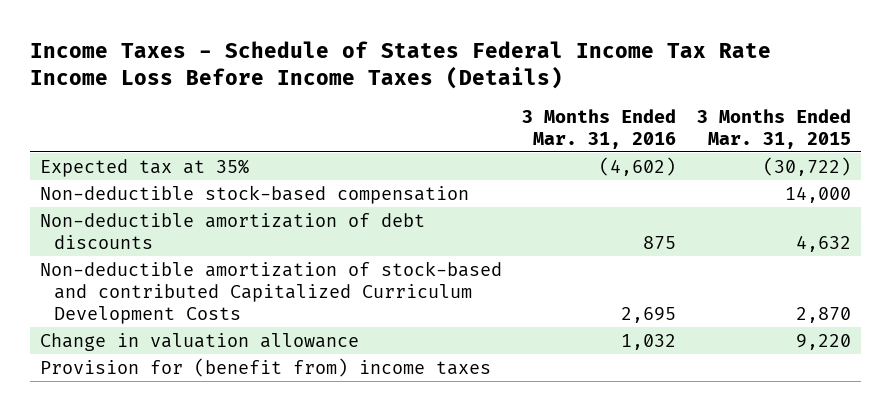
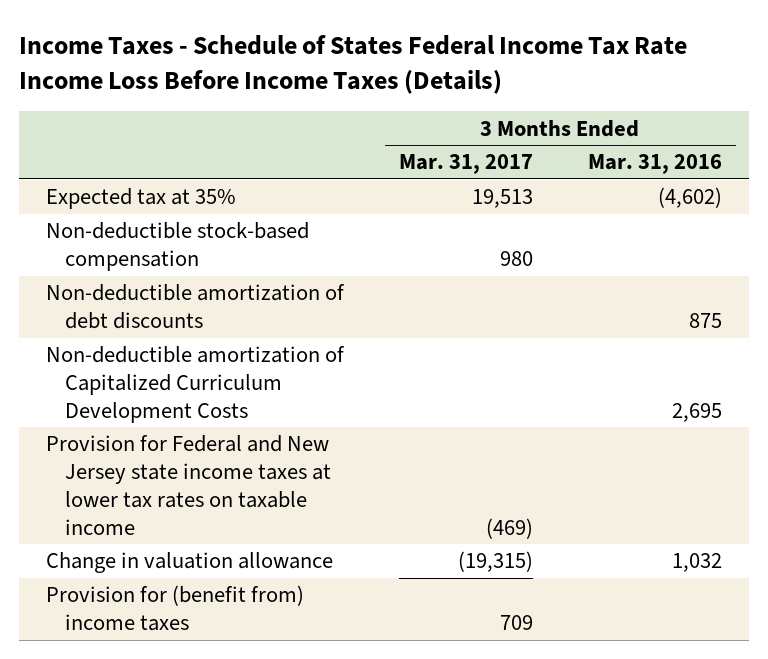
[696,108,851,149] 3 Months Ended Mar. 31, 2015 -> none
none -> [399,154,534,175] Mar. 31, 2017
[39,260,502,324] Non-deductible amortization of stock-based and contributed Capitalized Curriculum Development Costs -> [46,346,346,423] Non-deductible amortization of Capitalized Curriculum Development Costs
none -> [46,435,332,535] Provision for Federal and New Jersey state income taxes at lower tax rates on taxable income

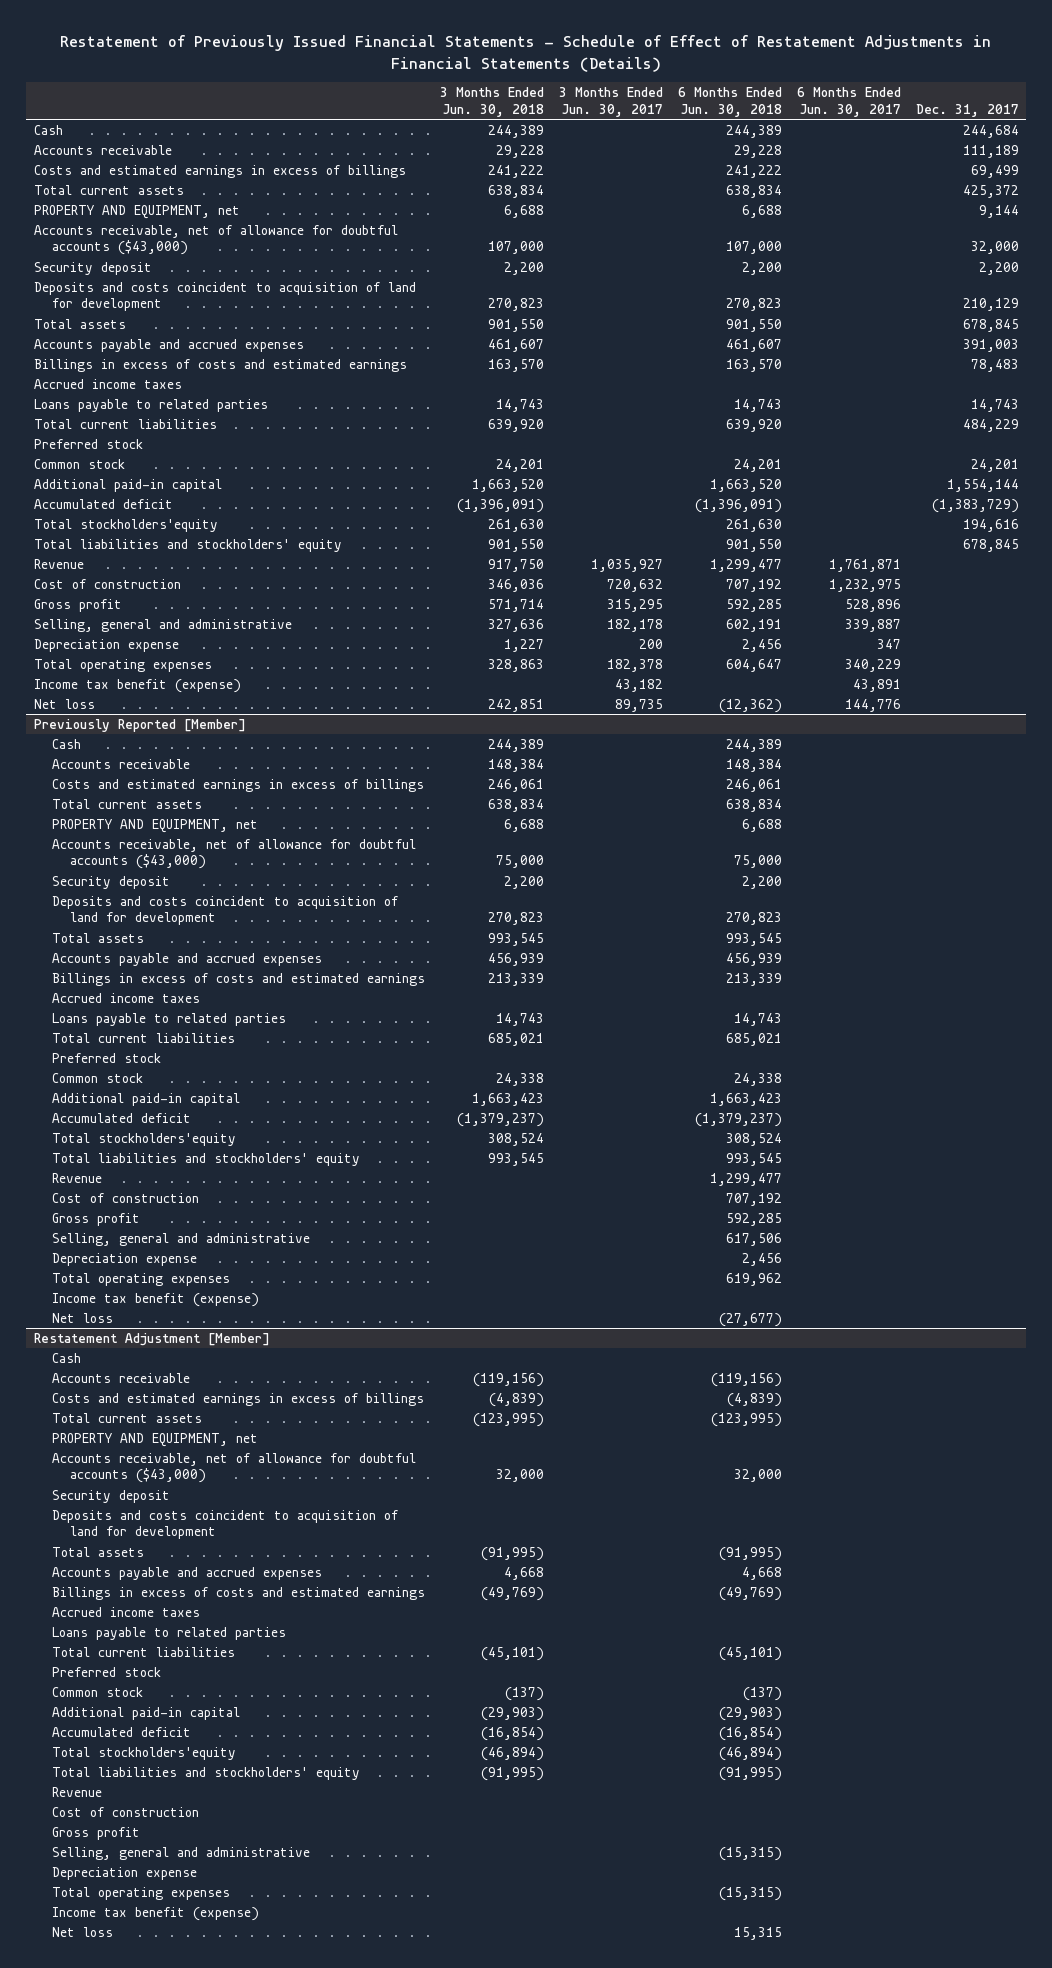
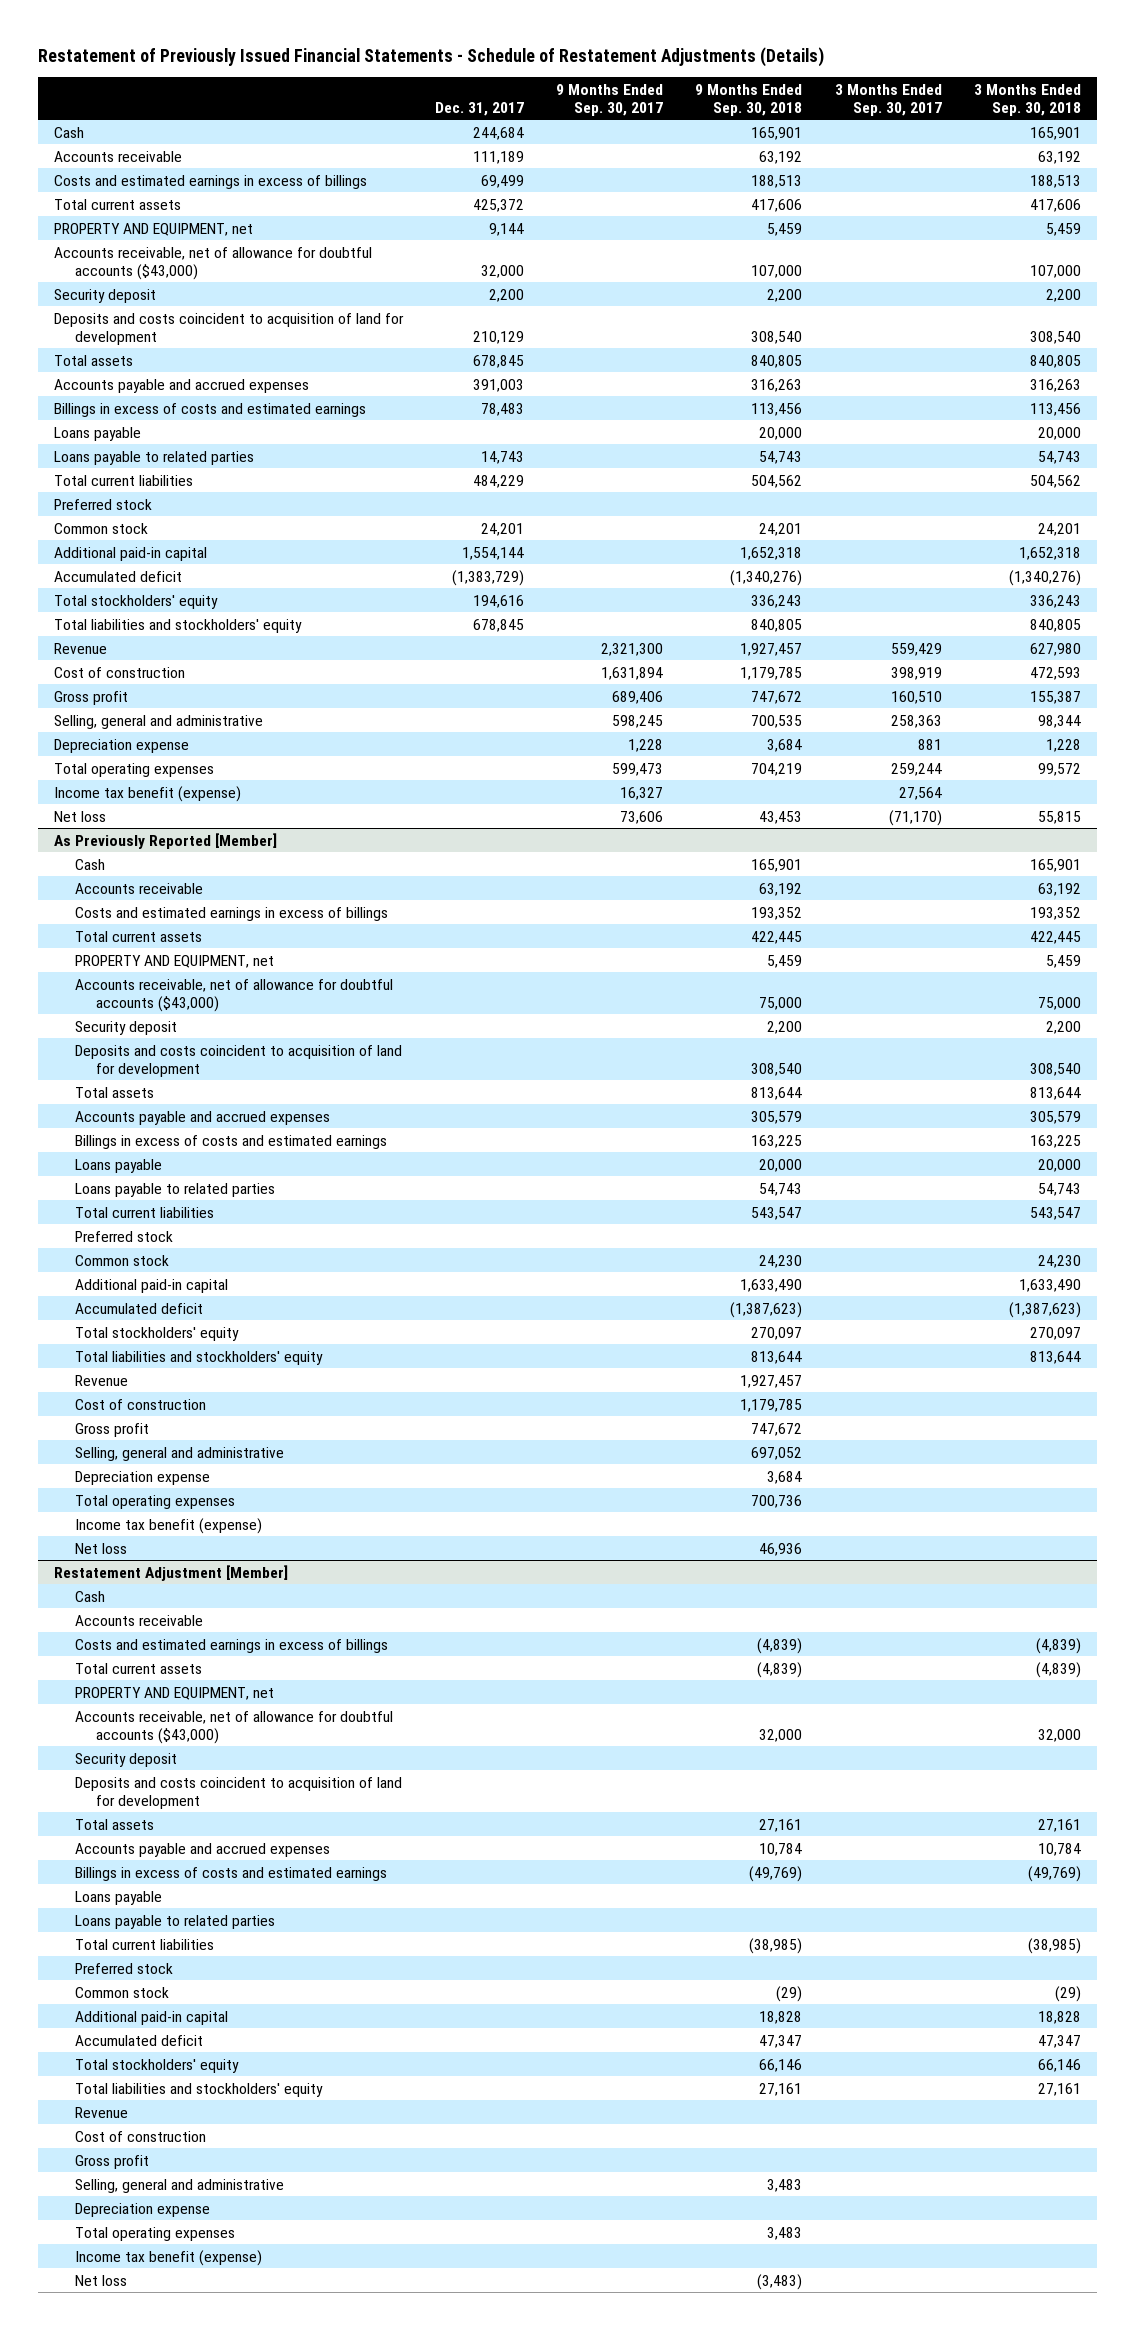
[60,35,992,72] Restatement of Previously Issued Financial Statements - Schedule of Effect of Restatement Adjustments in Financial Statements (Details) -> [37,46,824,67] Restatement of Previously Issued Financial Statements - Schedule of Restatement Adjustments (Details)
[439,87,544,117] 3 Months Ended Jun. 30, 2018 -> none
[558,87,663,117] 3 Months Ended Jun. 30, 2017 -> none
[677,87,782,117] 6 Months Ended Jun. 30, 2018 -> none
[796,87,901,117] 6 Months Ended Jun. 30, 2017 -> none
none -> [556,83,664,116] 9 Months Ended Sep. 30, 2017
none -> [695,83,803,116] 9 Months Ended Sep. 30, 2018
none -> [834,83,942,116] 3 Months Ended Sep. 30, 2017
none -> [973,83,1081,116] 3 Months Ended Sep. 30, 2018
[33,378,182,389] Accrued income taxes -> none
none -> [54,426,142,441] Loans payable
[33,518,218,532] Total stockholders'equity -> [54,594,219,609] Total stockholders' equity
[33,718,246,732] Previously Reported [Member] -> [54,832,278,849] As Previously Reported [Member]
[51,992,200,1003] Accrued income taxes -> none
none -> [74,1158,162,1173] Loans payable
[51,1132,236,1146] Total stockholders'equity -> [74,1326,239,1341] Total stockholders' equity
[51,1606,200,1617] Accrued income taxes -> none
none -> [74,1890,162,1905] Loans payable
[51,1746,236,1760] Total stockholders'equity -> [74,2058,239,2073] Total stockholders' equity

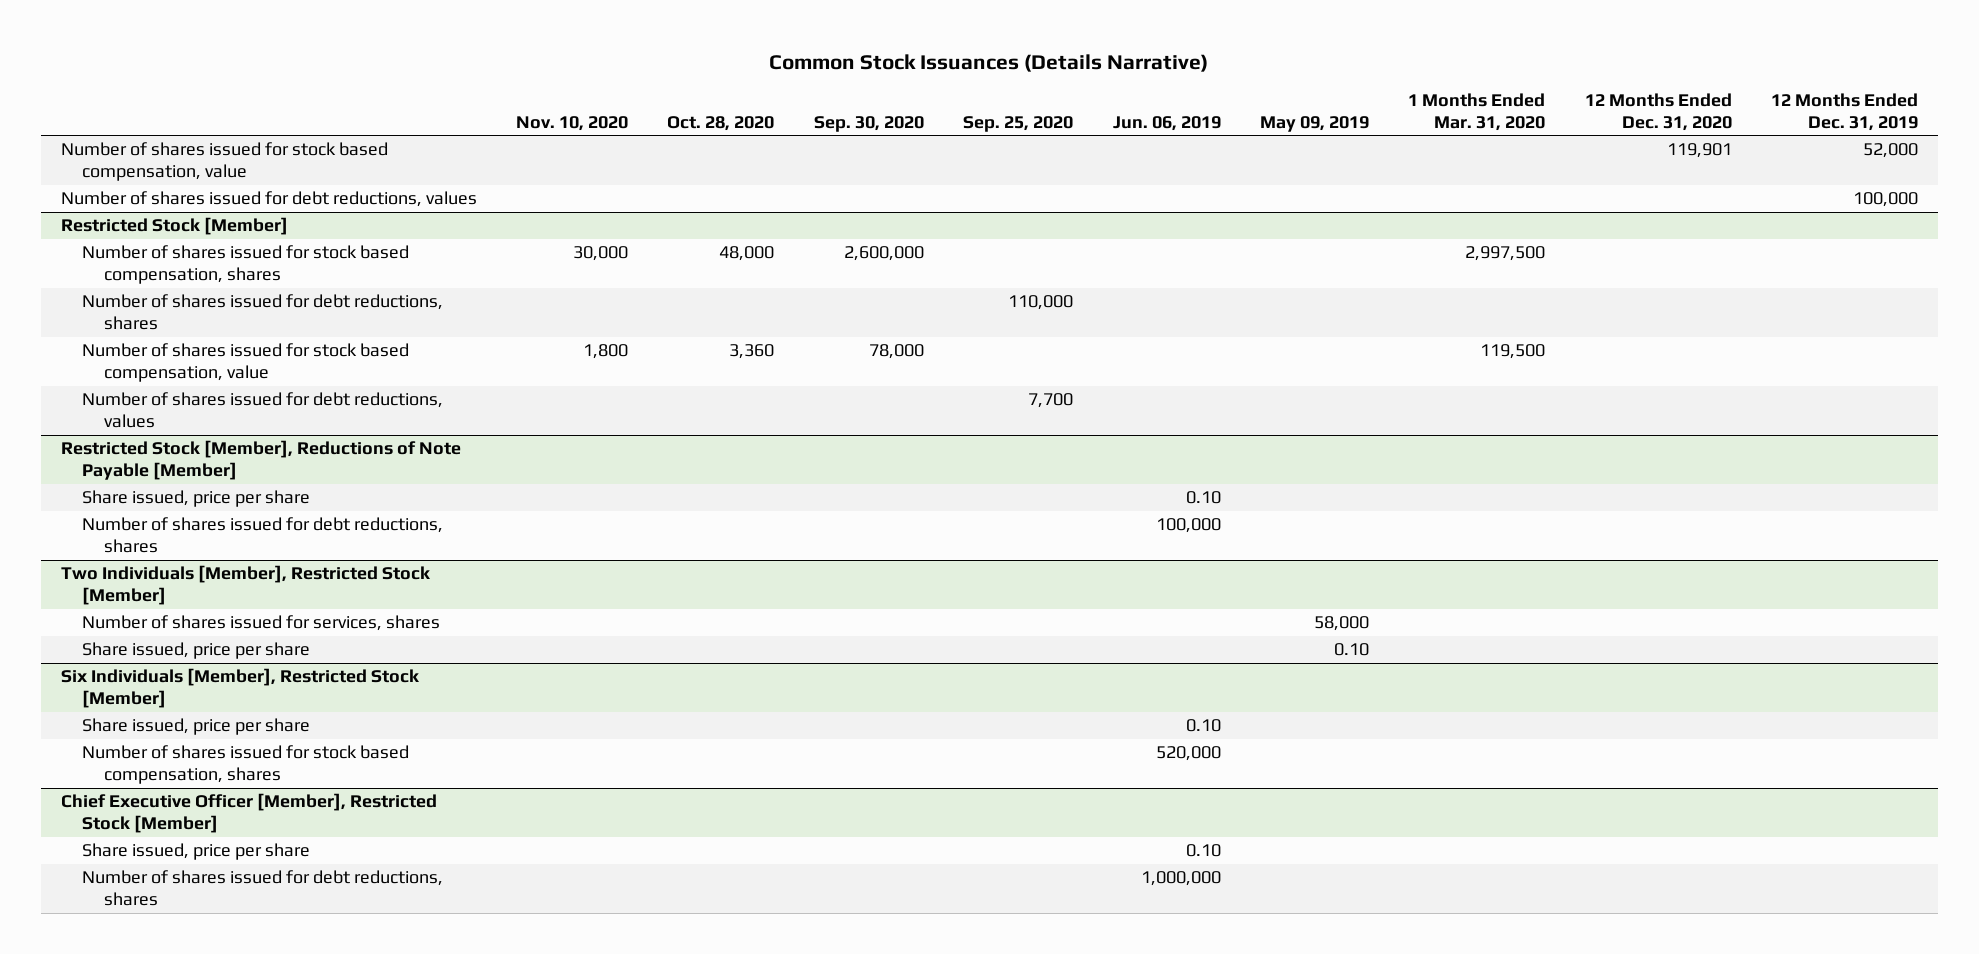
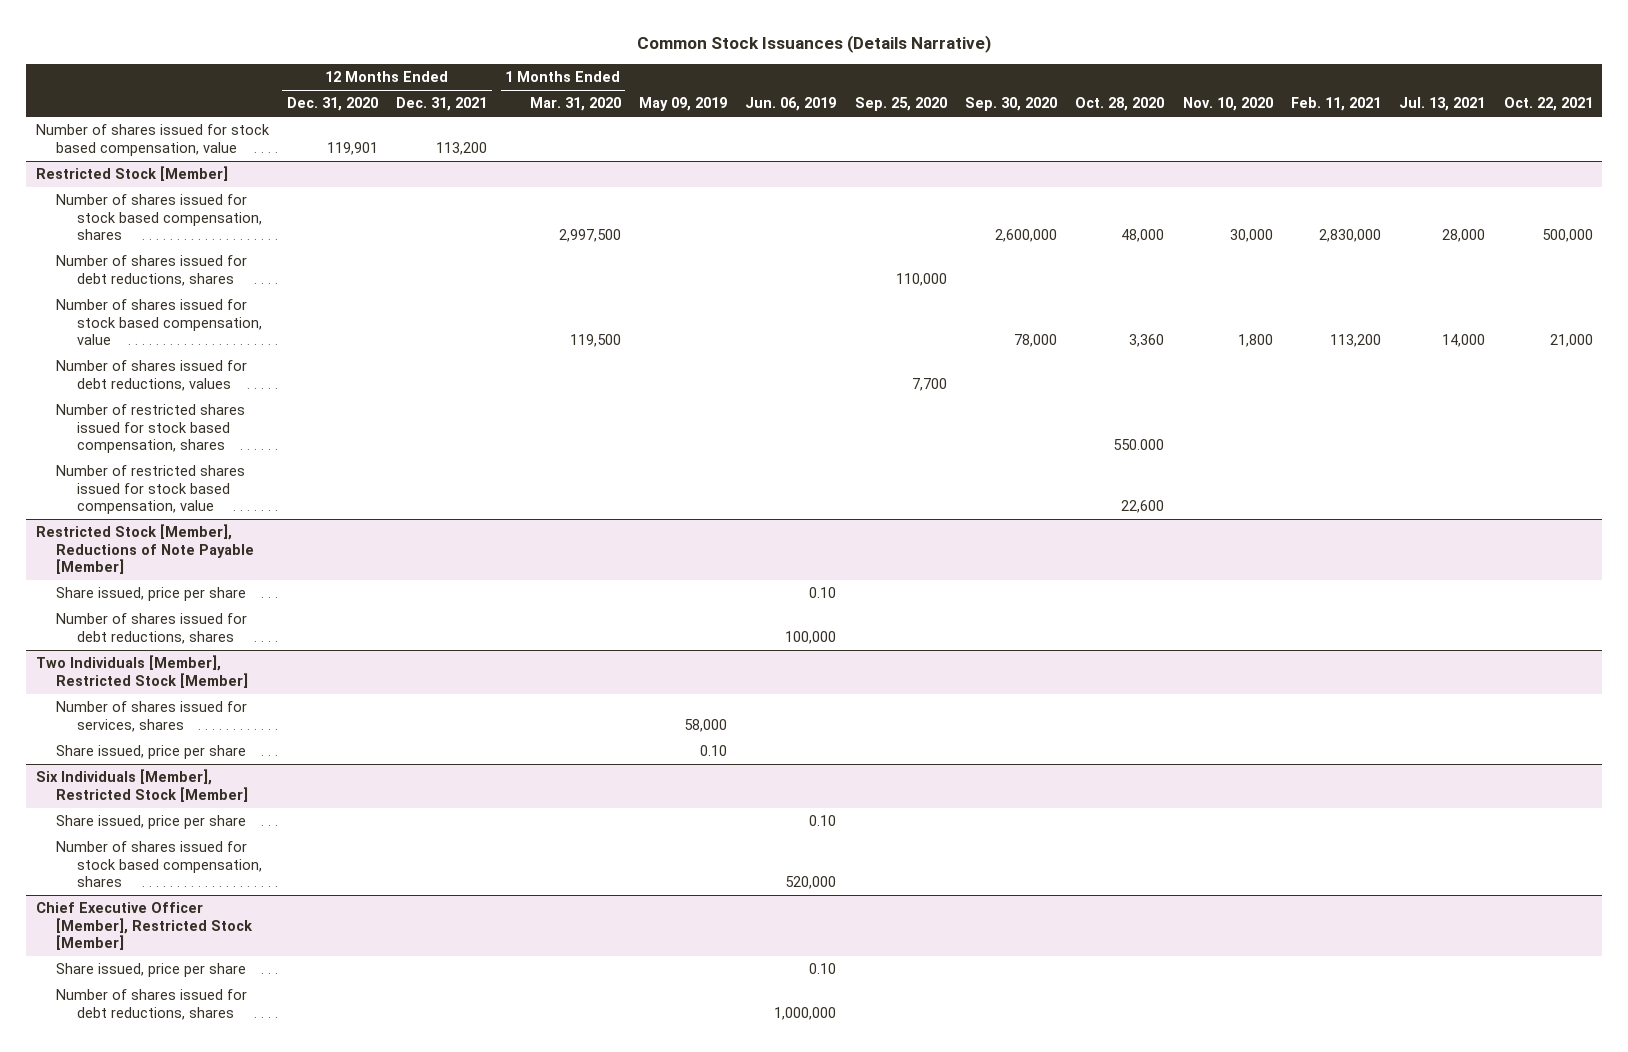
[1771,93,1919,131] 12 Months Ended Dec. 31, 2019 -> none
none -> [396,97,488,112] Dec. 31, 2021
none -> [1291,97,1382,112] Feb. 11, 2021
none -> [1399,97,1486,112] Jul. 13, 2021
none -> [1503,97,1593,112] Oct. 22, 2021
[60,191,477,208] Number of shares issued for debt reductions, values -> none
none -> [56,404,246,454] Number of restricted shares issued for stock based compensation, shares
none -> [56,465,246,515] Number of restricted shares issued for stock based compensation, value

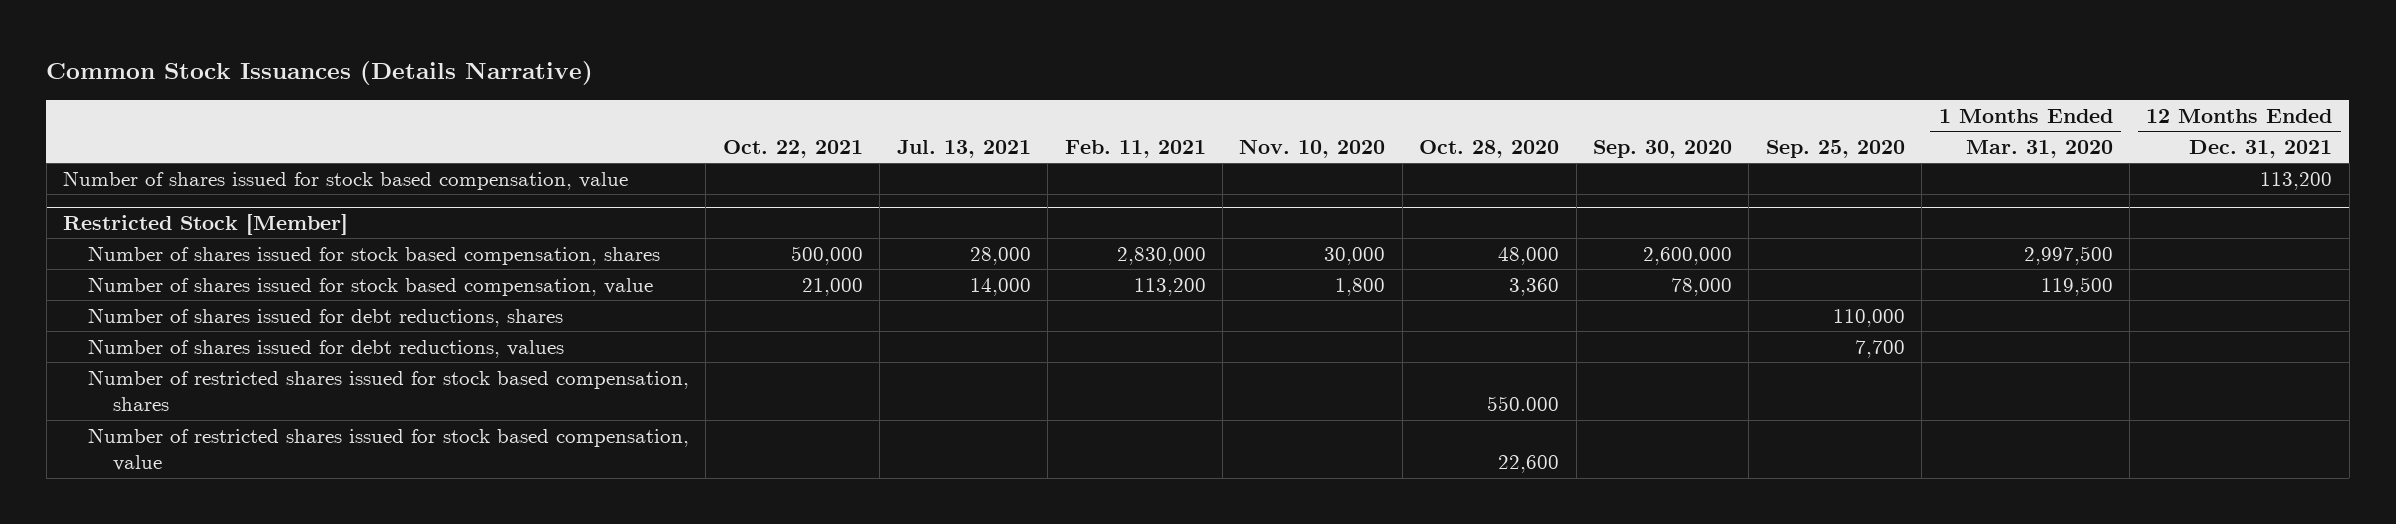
[286,97,378,112] Dec. 31, 2020 -> none
[638,97,727,112] May 09, 2019 -> none
[745,97,837,112] Jun. 06, 2019 -> none
[56,255,248,286] Number of shares issued for debt reductions, shares -> [88,307,564,327] Number of shares issued for debt reductions, shares
[35,524,255,575] Restricted Stock [Member], Reductions of Note Payable [Member] -> none
[56,587,247,602] Share issued, price per share -> none
[56,613,248,644] Number of shares issued for debt reductions, shares -> none
[35,655,249,688] Two Individuals [Member], Restricted Stock [Member] -> none
[56,701,248,732] Number of shares issued for services, shares -> none
[56,745,247,760] Share issued, price per share -> none
[35,769,249,802] Six Individuals [Member], Restricted Stock [Member] -> none
[56,815,247,830] Share issued, price per share -> none
[56,841,263,888] Number of shares issued for stock based compensation, shares -> none
[35,902,254,951] Chief Executive Officer [Member], Restricted Stock [Member] -> none
[56,963,247,978] Share issued, price per share -> none
[56,989,248,1020] Number of shares issued for debt reductions, shares -> none

